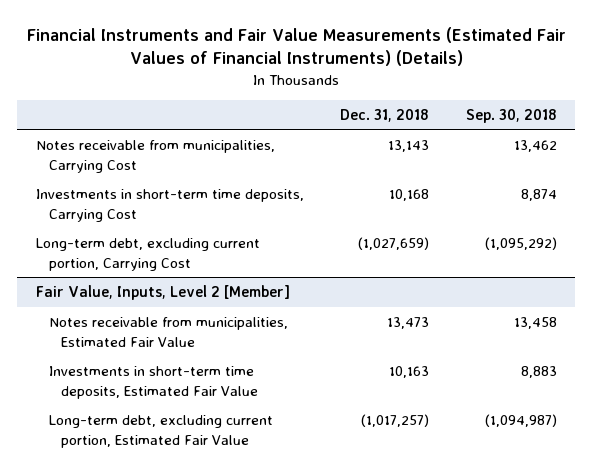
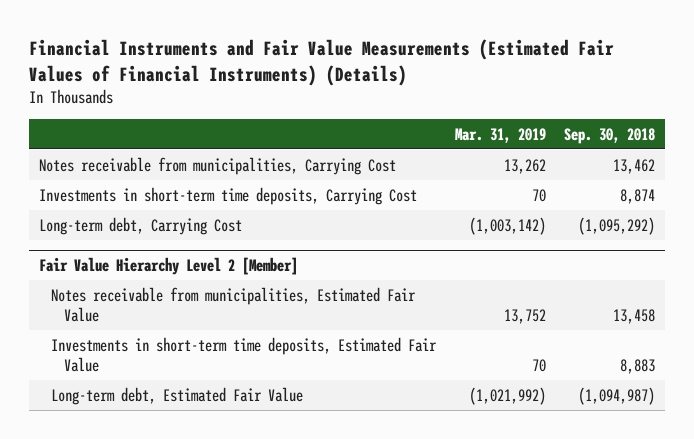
[340,108,430,122] Dec. 31, 2018 -> none
none -> [454,127,546,143] Mar. 31, 2019
[35,238,260,271] Long-term debt, excluding current portion, Carrying Cost -> [38,216,242,235] Long-term debt, Carrying Cost
[35,285,290,301] Fair Value, Inputs, Level 2 [Member] -> [38,256,298,275] Fair Value Hierarchy Level 2 [Member]
[48,415,273,448] Long-term debt, excluding current portion, Estimated Fair Value -> [51,386,304,405] Long-term debt, Estimated Fair Value

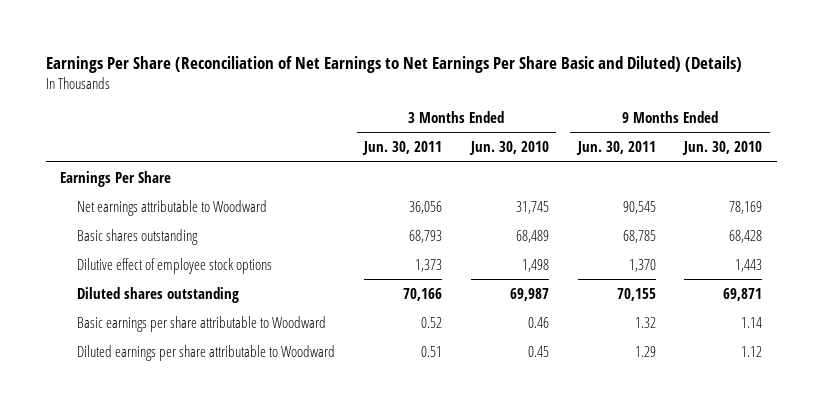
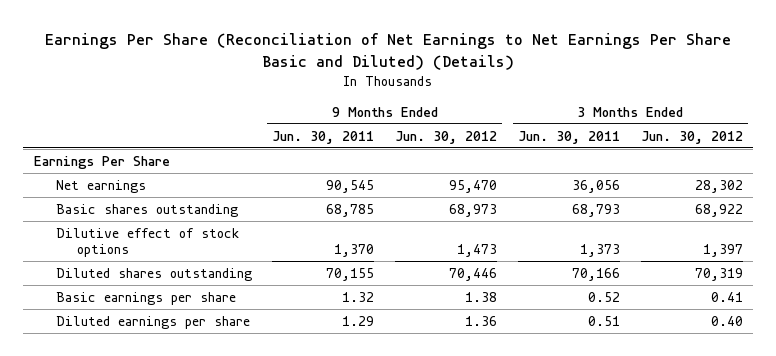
[468,141,549,156] Jun. 30, 2010 -> none
[682,141,763,156] Jun. 30, 2010 -> none
none -> [395,130,498,144] Jun. 30, 2012
none -> [640,130,743,144] Jun. 30, 2012
[77,199,268,216] Net earnings attributable to Woodward -> [55,179,146,193] Net earnings
[77,257,273,274] Dilutive effect of employee stock options -> [55,227,239,258] Dilutive effect of stock options
[77,315,327,332] Basic earnings per share attributable to Woodward -> [55,291,236,305] Basic earnings per share
[77,344,336,361] Diluted earnings per share attributable to Woodward -> [55,315,250,329] Diluted earnings per share

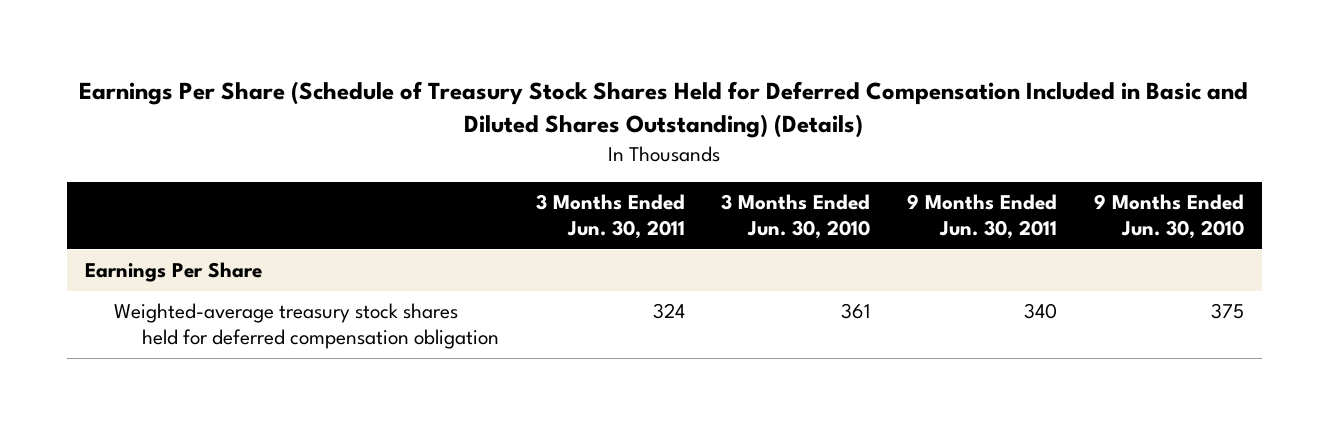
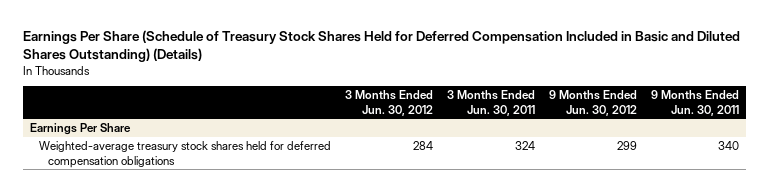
[721,194,871,240] 3 Months Ended Jun. 30, 2010 -> none
[1093,194,1244,240] 9 Months Ended Jun. 30, 2010 -> none
none -> [345,90,434,116] 3 Months Ended Jun. 30, 2012
none -> [549,90,638,116] 9 Months Ended Jun. 30, 2012
[113,303,500,350] Weighted-average treasury stock shares held for deferred compensation obligation -> [39,141,332,168] Weighted-average treasury stock shares held for deferred compensation obligations

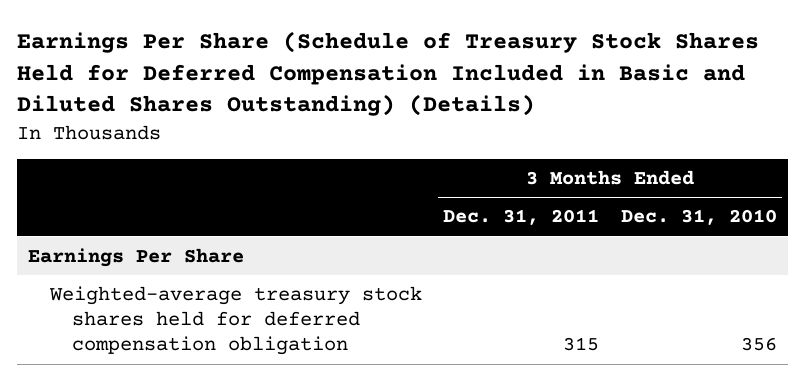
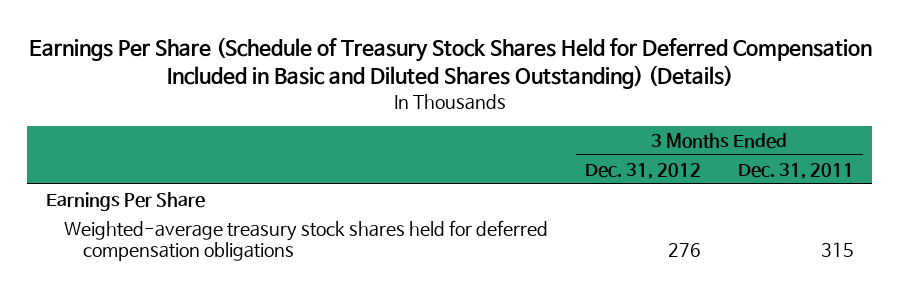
[620,209,777,226] Dec. 31, 2010 -> none
none -> [584,162,701,179] Dec. 31, 2012
[48,286,422,356] Weighted-average treasury stock shares held for deferred compensation obligation -> [64,219,549,262] Weighted-average treasury stock shares held for deferred compensation obligations

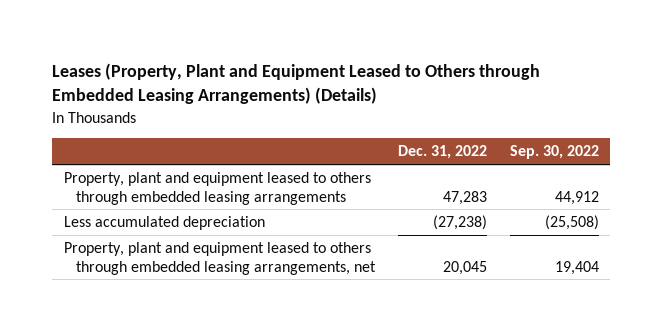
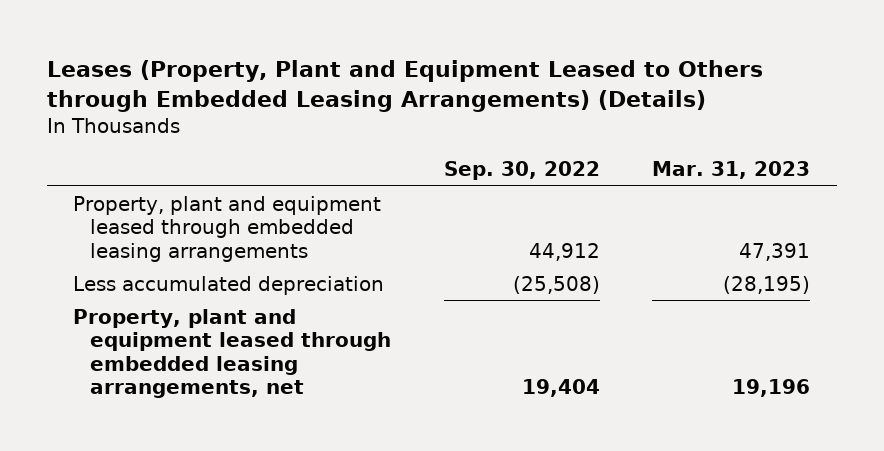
[398,145,488,160] Dec. 31, 2022 -> none
none -> [652,161,811,180] Mar. 31, 2023
[63,172,371,205] Property, plant and equipment leased to others through embedded leasing arrangements -> [73,195,382,262] Property, plant and equipment leased through embedded leasing arrangements
[63,242,377,275] Property, plant and equipment leased to others through embedded leasing arrangements, net -> [73,308,392,399] Property, plant and equipment leased through embedded leasing arrangements, net

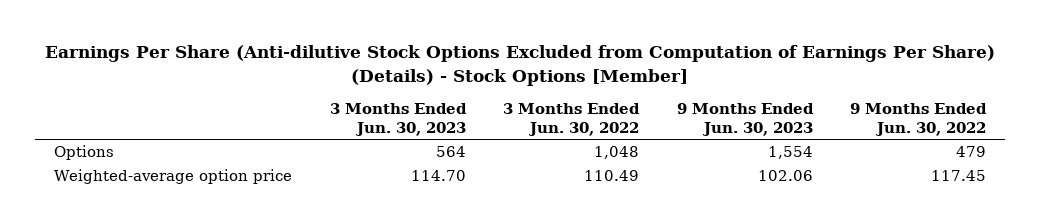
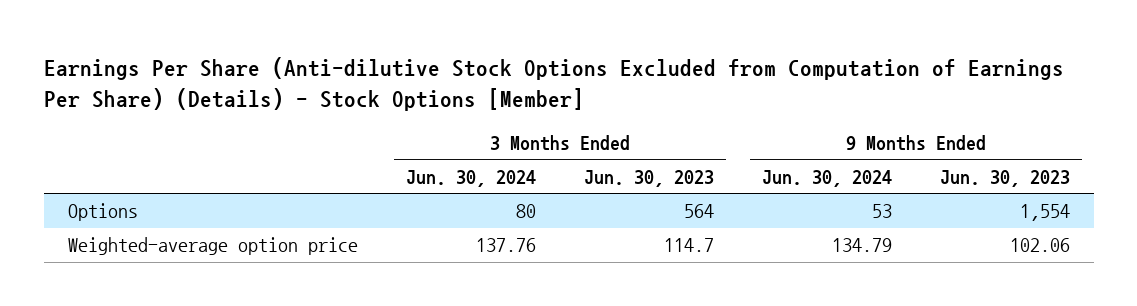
[503,102,641,136] 3 Months Ended Jun. 30, 2022 -> none
[850,102,988,136] 9 Months Ended Jun. 30, 2022 -> none
none -> [405,169,536,187] Jun. 30, 2024
none -> [761,169,892,187] Jun. 30, 2024
[410,170,466,182] 114.70 -> [663,238,714,253] 114.7

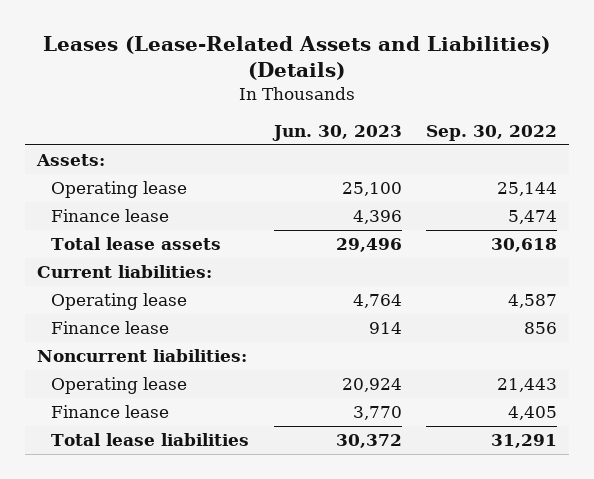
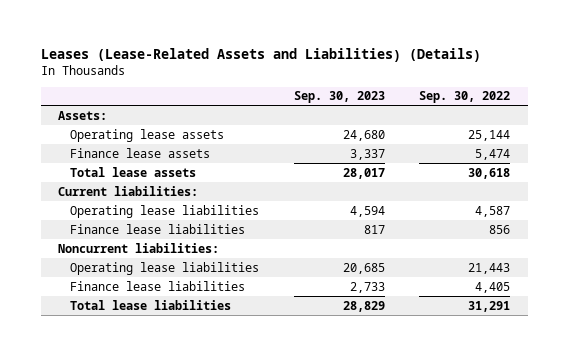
[271,125,402,142] Jun. 30, 2023 -> none
none -> [293,91,385,104] Sep. 30, 2023
[51,180,188,198] Operating lease -> [70,128,225,142] Operating lease assets
[51,208,170,222] Finance lease -> [70,147,211,158] Finance lease assets
[51,292,188,310] Operating lease -> [70,204,260,218] Operating lease liabilities
[51,320,170,334] Finance lease -> [70,223,246,234] Finance lease liabilities
[51,376,188,394] Operating lease -> [70,261,260,275] Operating lease liabilities
[51,404,170,418] Finance lease -> [70,280,246,291] Finance lease liabilities

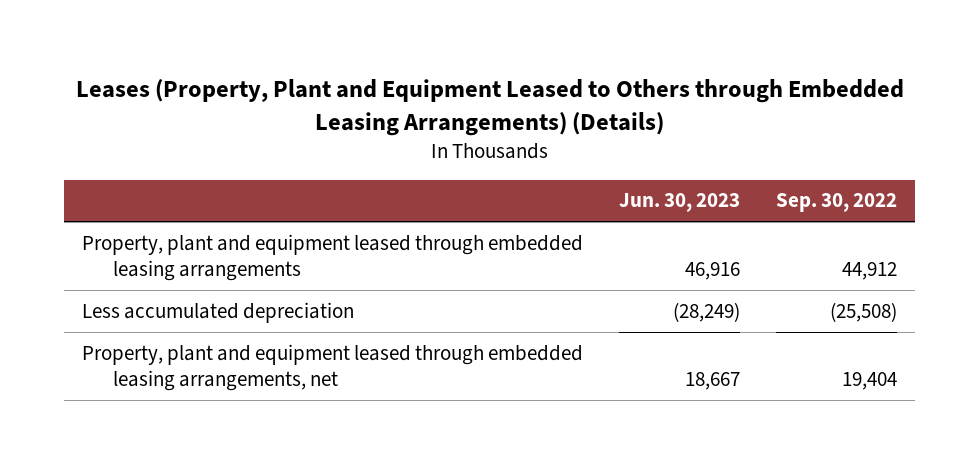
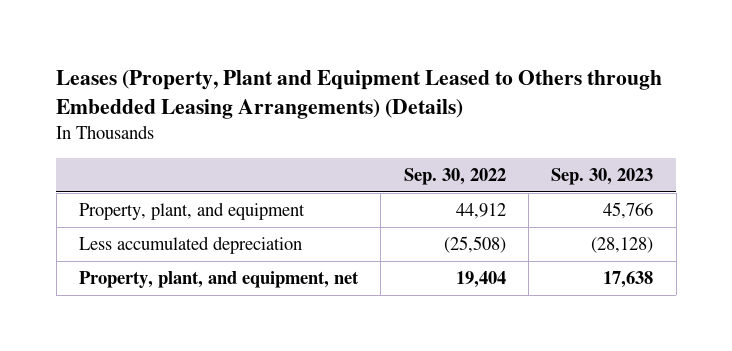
[619,193,741,213] Jun. 30, 2023 -> none
none -> [551,167,654,185] Sep. 30, 2023
[81,233,583,282] Property, plant and equipment leased through embedded leasing arrangements -> [78,202,305,221] Property, plant, and equipment
[81,343,583,392] Property, plant and equipment leased through embedded leasing arrangements, net -> [78,271,359,289] Property, plant, and equipment, net

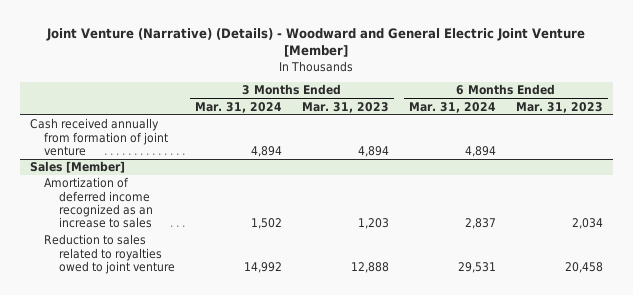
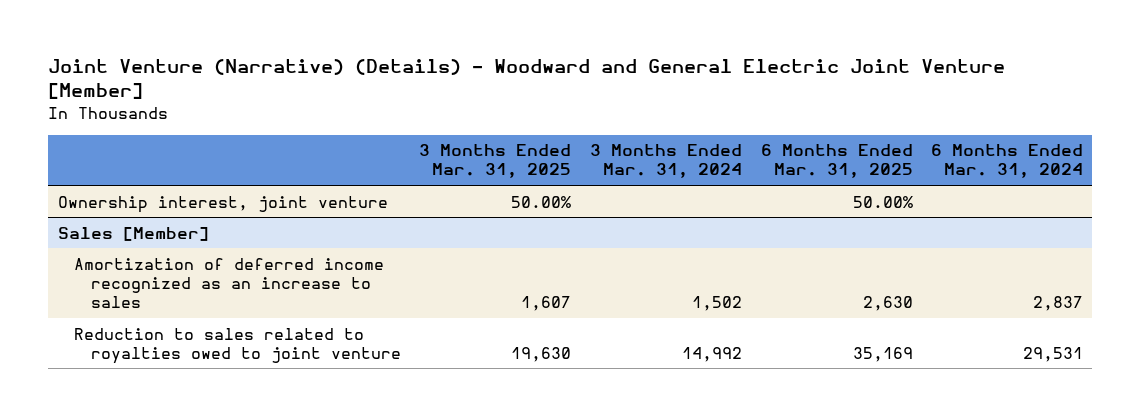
[301,101,389,113] Mar. 31, 2023 -> none
[515,101,603,113] Mar. 31, 2023 -> none
none -> [419,144,572,179] 3 Months Ended Mar. 31, 2025
none -> [760,144,913,179] 6 Months Ended Mar. 31, 2025
[29,118,169,157] Cash received annually from formation of joint venture -> none
none -> [57,195,388,213] Ownership interest, joint venture

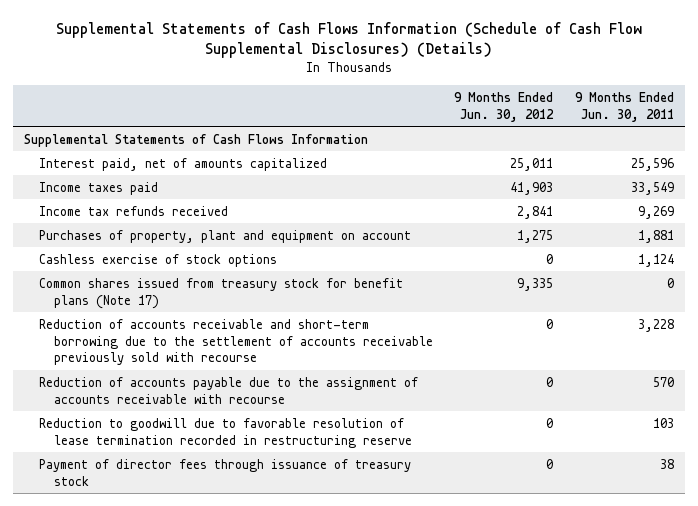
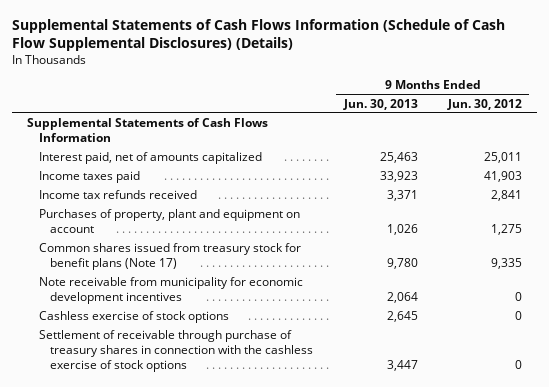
[574,91,674,122] 9 Months Ended Jun. 30, 2011 -> none
none -> [342,98,418,110] Jun. 30, 2013
[38,318,433,366] Reduction of accounts receivable and short-term borrowing due to the settlement of accounts receivable previously sold with recourse -> none
[38,376,418,404] Reduction of accounts payable due to the assignment of accounts receivable with recourse -> none
[38,417,412,448] Reduction to goodwill due to favorable resolution of lease termination recorded in restructuring reserve -> none
[38,458,411,486] Payment of director fees through issuance of treasury stock -> none
none -> [38,277,303,305] Note receivable from municipality for economic development incentives
[38,253,277,267] Cashless exercise of stock options -> [38,311,229,324] Cashless exercise of stock options
none -> [38,330,314,373] Settlement of receivable through purchase of treasury shares in connection with the cashless exercise of stock options

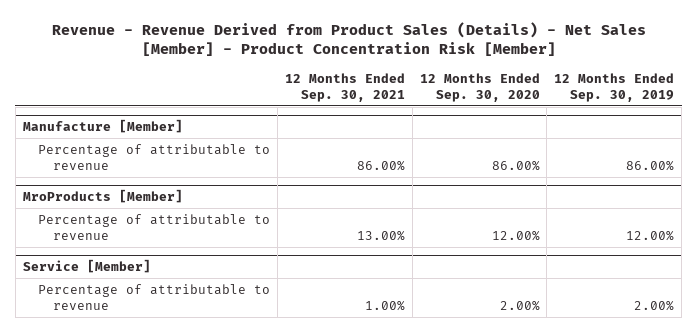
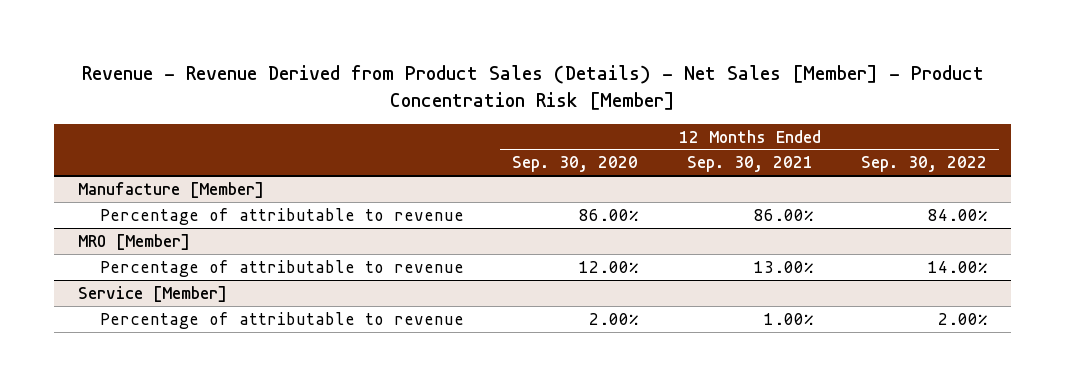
[554,72,675,102] 12 Months Ended Sep. 30, 2019 -> none
none -> [861,156,988,173] Sep. 30, 2022
[22,188,183,203] MroProducts [Member] -> [78,233,191,250] MRO [Member]

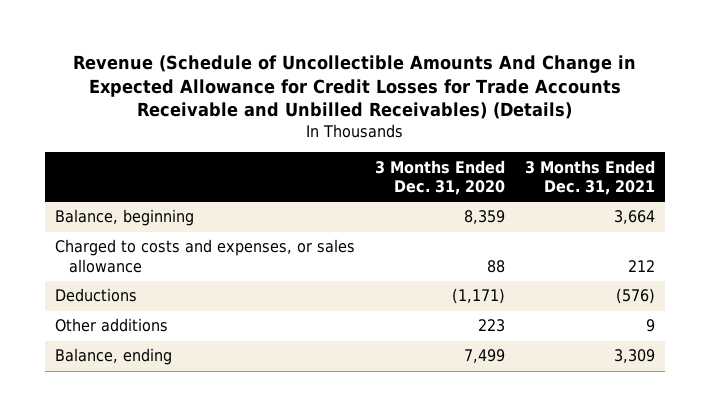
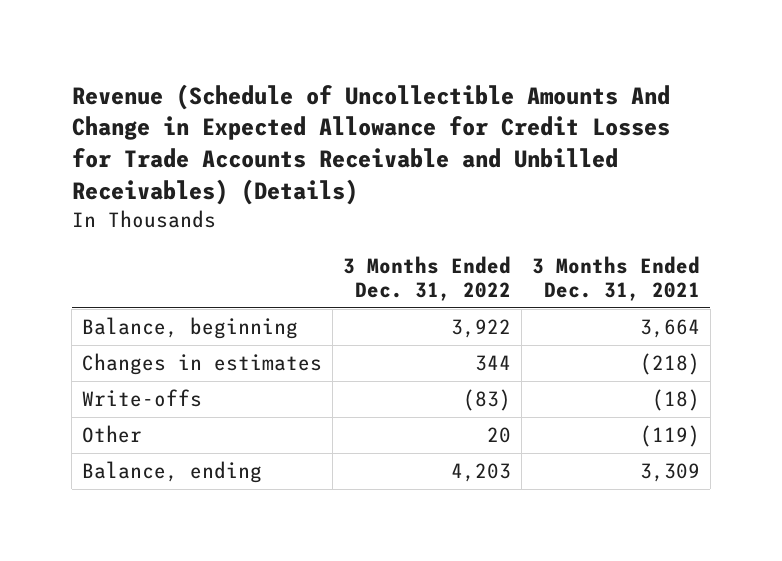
[375,159,506,196] 3 Months Ended Dec. 31, 2020 -> none
none -> [343,255,512,302] 3 Months Ended Dec. 31, 2022
[55,239,356,273] Charged to costs and expenses, or sales allowance -> none
[55,288,138,303] Deductions -> none
none -> [82,353,323,376] Changes in estimates
none -> [82,389,203,408] Write-offs
[55,318,169,333] Other additions -> [82,425,143,444] Other
[645,319,655,333] 9 -> [640,425,701,448] (119)

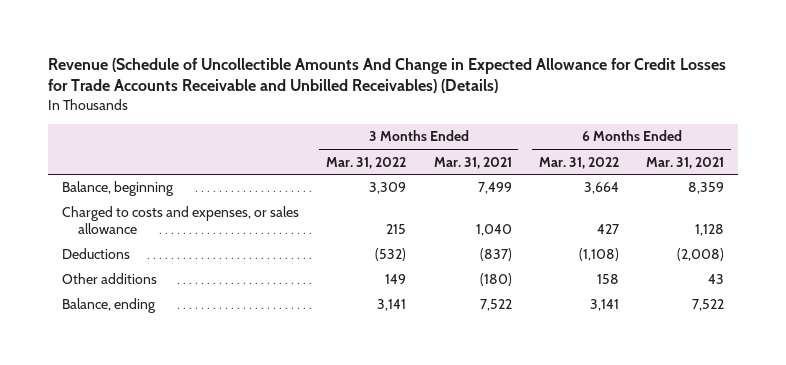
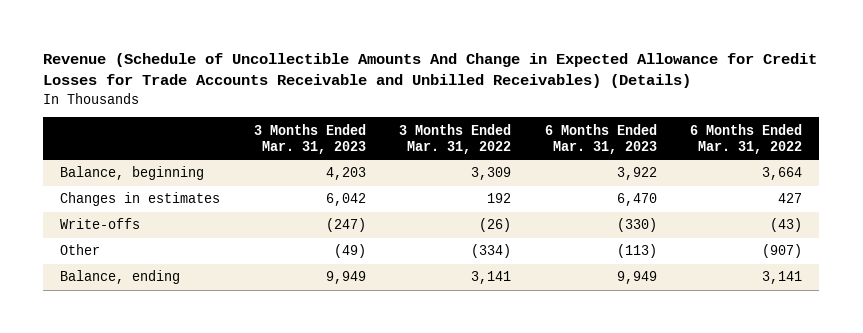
[433,156,512,169] Mar. 31, 2021 -> none
[646,156,725,169] Mar. 31, 2021 -> none
none -> [253,123,366,154] 3 Months Ended Mar. 31, 2023
none -> [544,123,657,154] 6 Months Ended Mar. 31, 2023
[61,206,299,235] Charged to costs and expenses, or sales allowance -> none
[61,248,130,260] Deductions -> none
none -> [60,192,221,207] Changes in estimates
none -> [60,218,141,230] Write-offs
[61,273,157,285] Other additions -> [60,244,101,256] Other
[385,274,407,285] 149 -> [471,244,512,259] (334)
[597,274,620,285] 158 -> [762,244,803,259] (907)

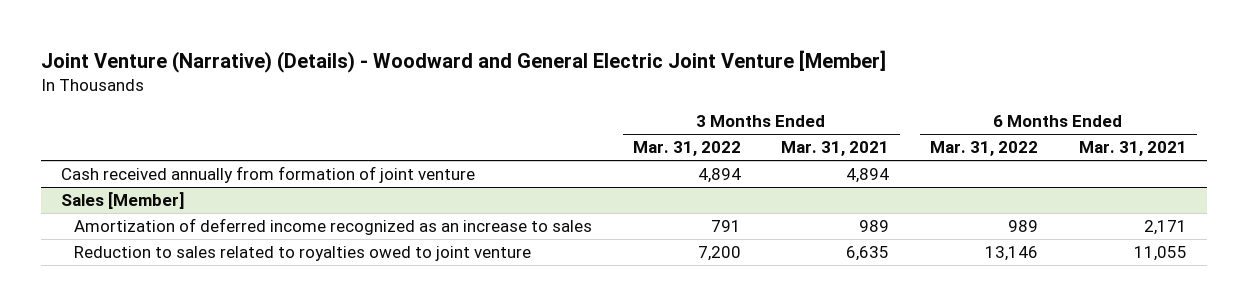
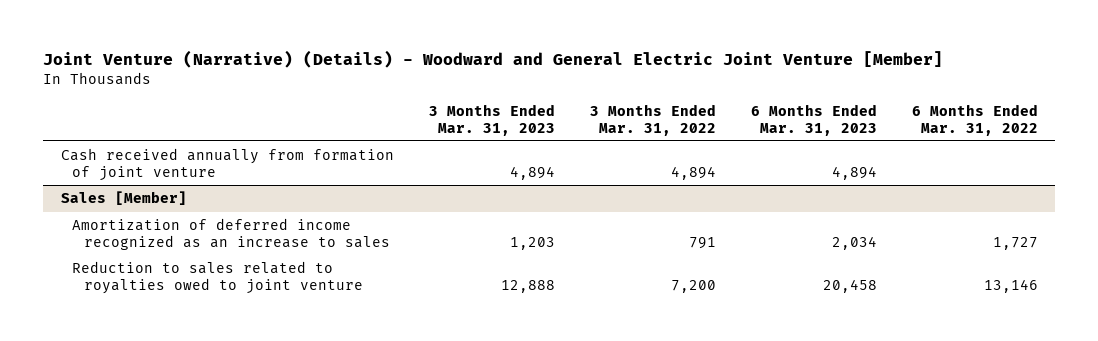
[781,141,890,157] Mar. 31, 2021 -> none
[1078,141,1187,157] Mar. 31, 2021 -> none
none -> [428,103,555,136] 3 Months Ended Mar. 31, 2023
none -> [750,103,877,136] 6 Months Ended Mar. 31, 2023
[1008,220,1039,233] 989 -> [992,236,1038,250] 1,727

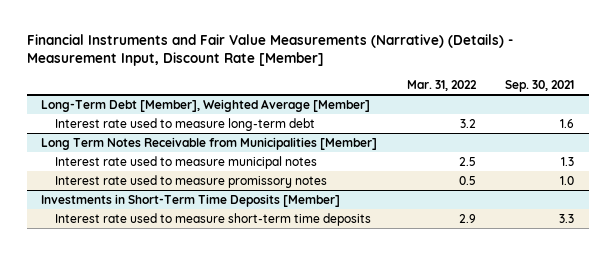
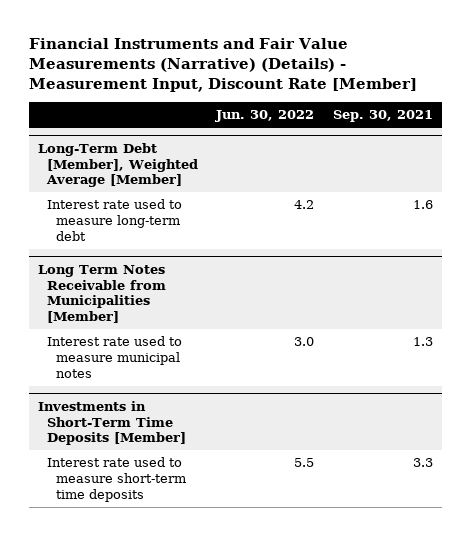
[406,79,477,91] Mar. 31, 2022 -> none
none -> [215,110,315,123] Jun. 30, 2022
[55,174,328,188] Interest rate used to measure promissory notes -> none

